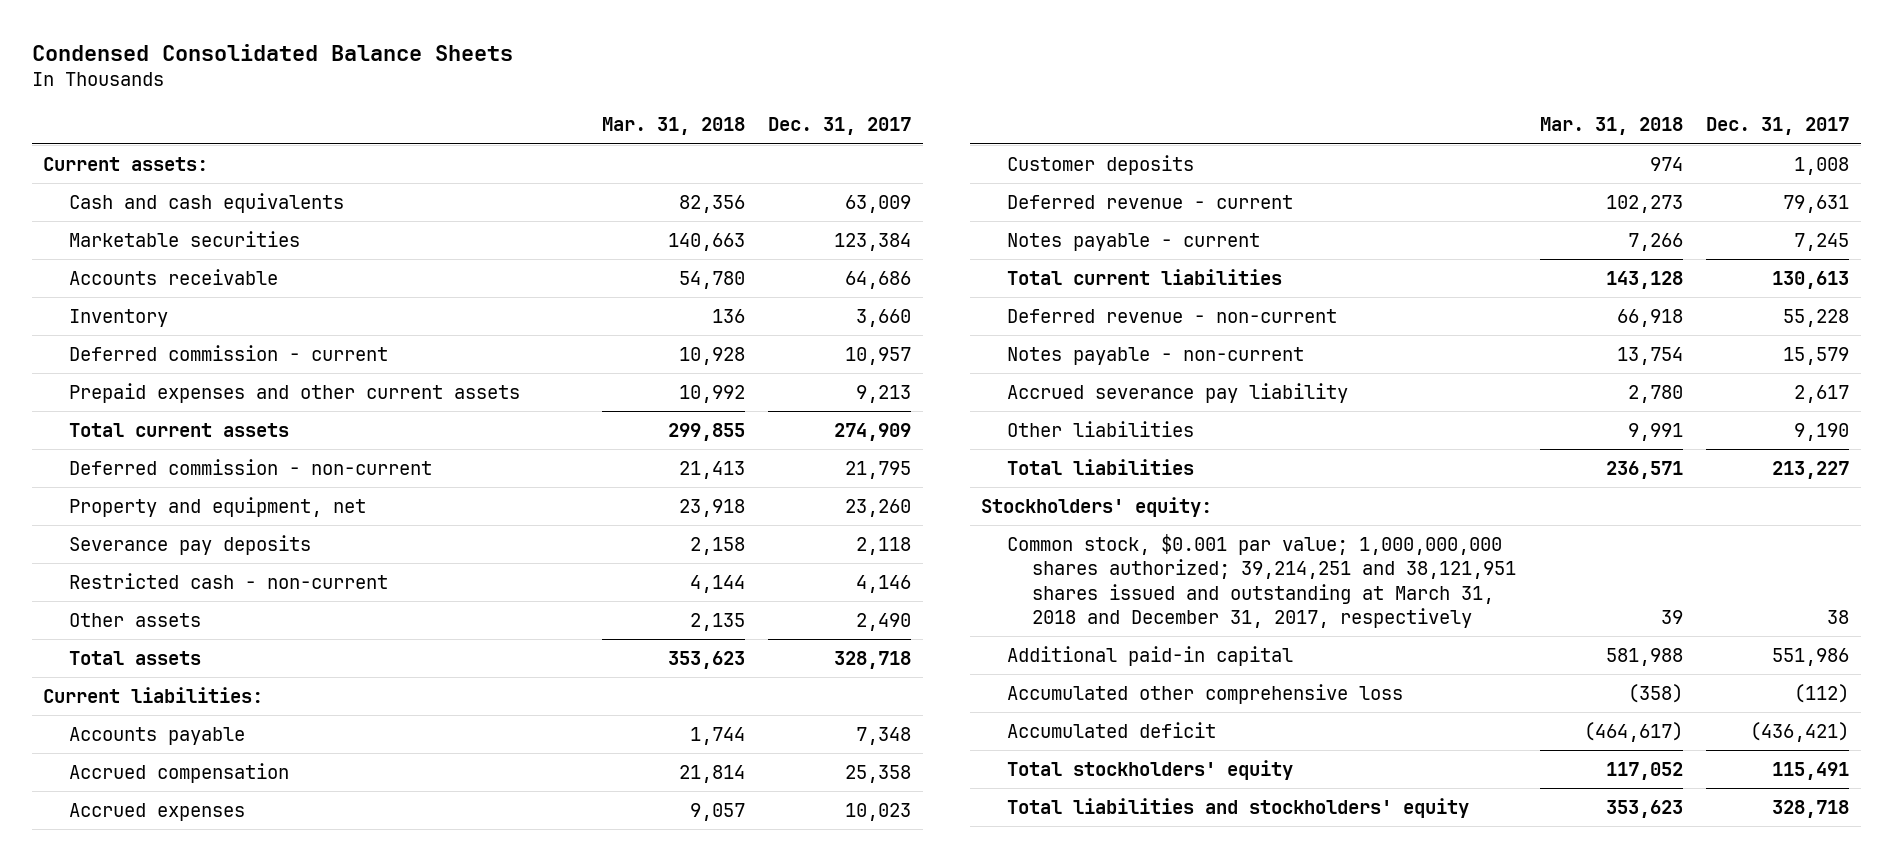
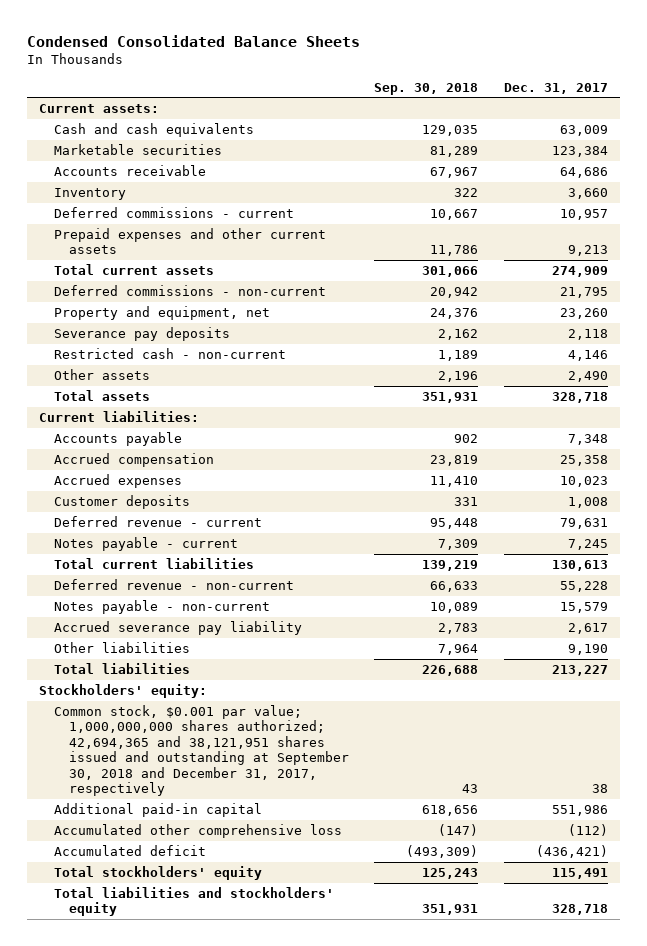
[601,117,745,136] Mar. 31, 2018 -> none
none -> [374,82,479,95] Sep. 30, 2018
[68,345,388,362] Deferred commission - current -> [54,207,295,219] Deferred commissions - current
[68,459,432,476] Deferred commission - non-current -> [54,285,327,297] Deferred commissions - non-current
[1006,534,1517,628] Common stock, $0.001 par value; 1,000,000,000 shares authorized; 39,214,251 and 38,121,951 shares issued and outstanding at March 31, 2018 and December 31, 2017, respectively -> [54,705,350,796] Common stock, $0.001 par value; 1,000,000,000 shares authorized; 42,694,365 and 38,121,951 shares issued and outstanding at September 30, 2018 and December 31, 2017, respectively

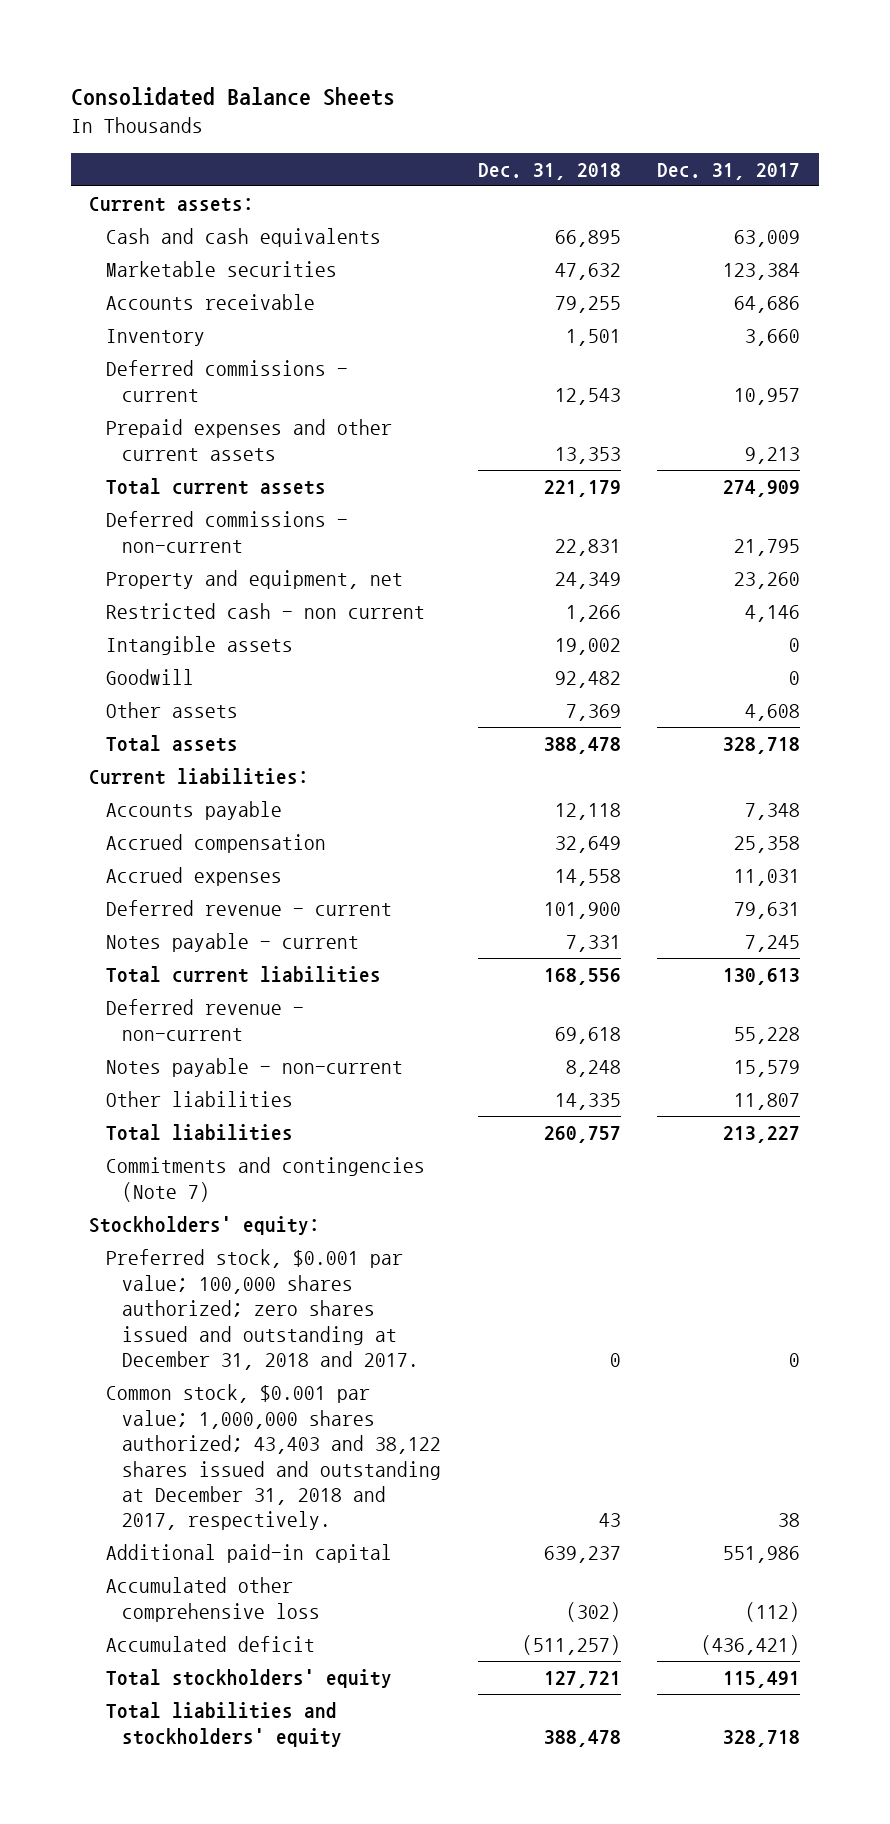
[26,34,360,47] Condensed Consolidated Balance Sheets -> [71,86,396,106] Consolidated Balance Sheets
[374,82,479,95] Sep. 30, 2018 -> none
none -> [477,162,621,180] Dec. 31, 2018
[54,327,231,342] Severance pay deposits -> none
[54,348,287,360] Restricted cash - non-current -> [105,603,425,620] Restricted cash - non current
none -> [105,636,293,656] Intangible assets
none -> [105,669,194,686] Goodwill
[567,371,608,383] 2,490 -> [745,704,801,722] 4,608
[54,495,191,510] Customer deposits -> none
[559,476,608,488] 10,023 -> [734,869,801,887] 11,031
[54,621,303,636] Accrued severance pay liability -> none
[567,644,608,656] 9,190 -> [734,1093,801,1111] 11,807
none -> [105,1157,425,1202] Commitments and contingencies (Note 7)
none -> [105,1249,420,1371] Preferred stock, $0.001 par value; 100,000 shares authorized; zero shares issued and outstanding at December 31, 2018 and 2017.
[54,705,350,796] Common stock, $0.001 par value; 1,000,000,000 shares authorized; 42,694,365 and 38,121,951 shares issued and outstanding at September 30, 2018 and December 31, 2017, respectively -> [105,1384,442,1531] Common stock, $0.001 par value; 1,000,000 shares authorized; 43,403 and 38,122 shares issued and outstanding at December 31, 2018 and 2017, respectively.

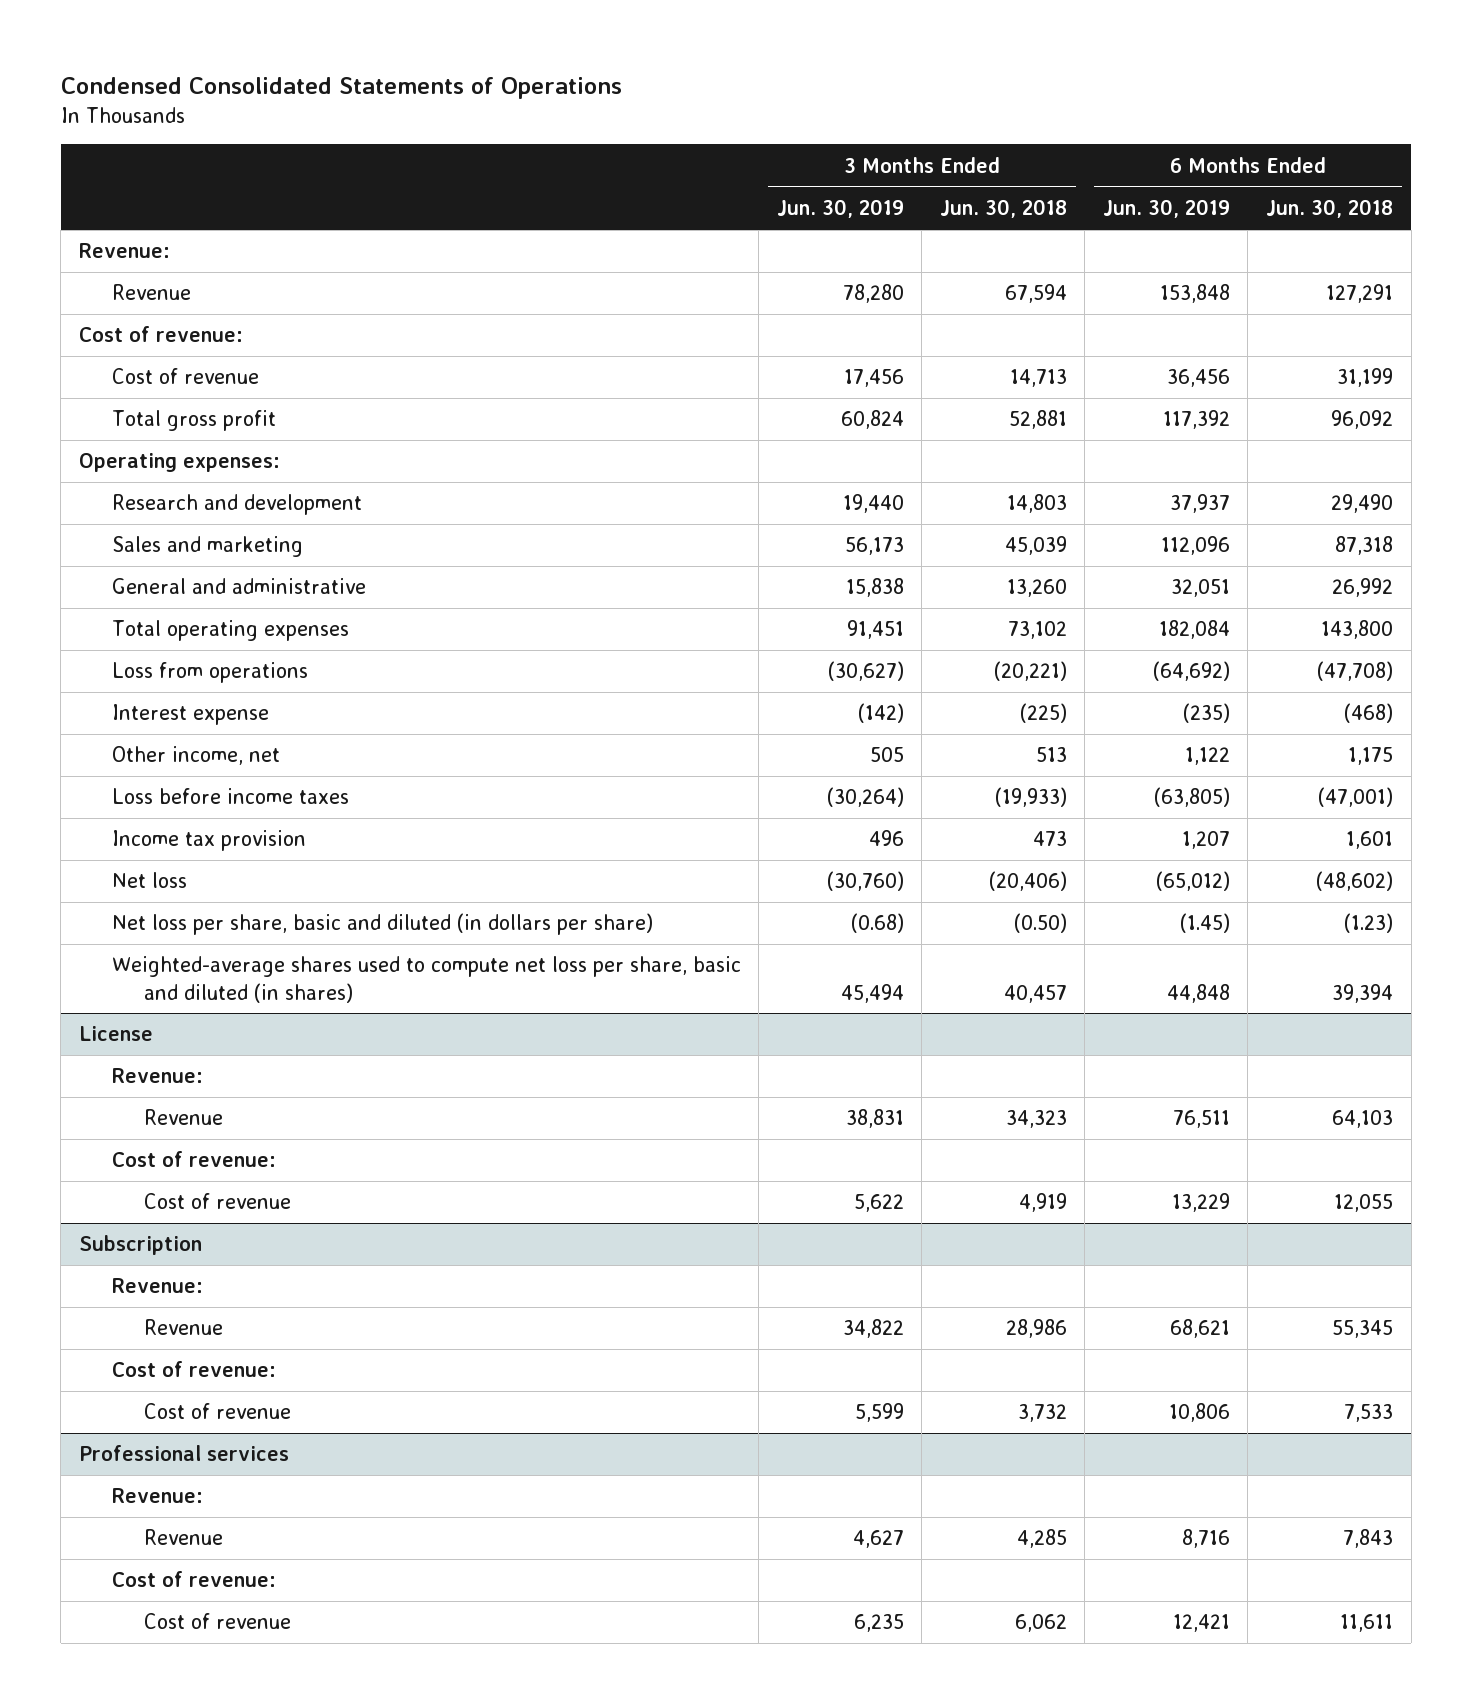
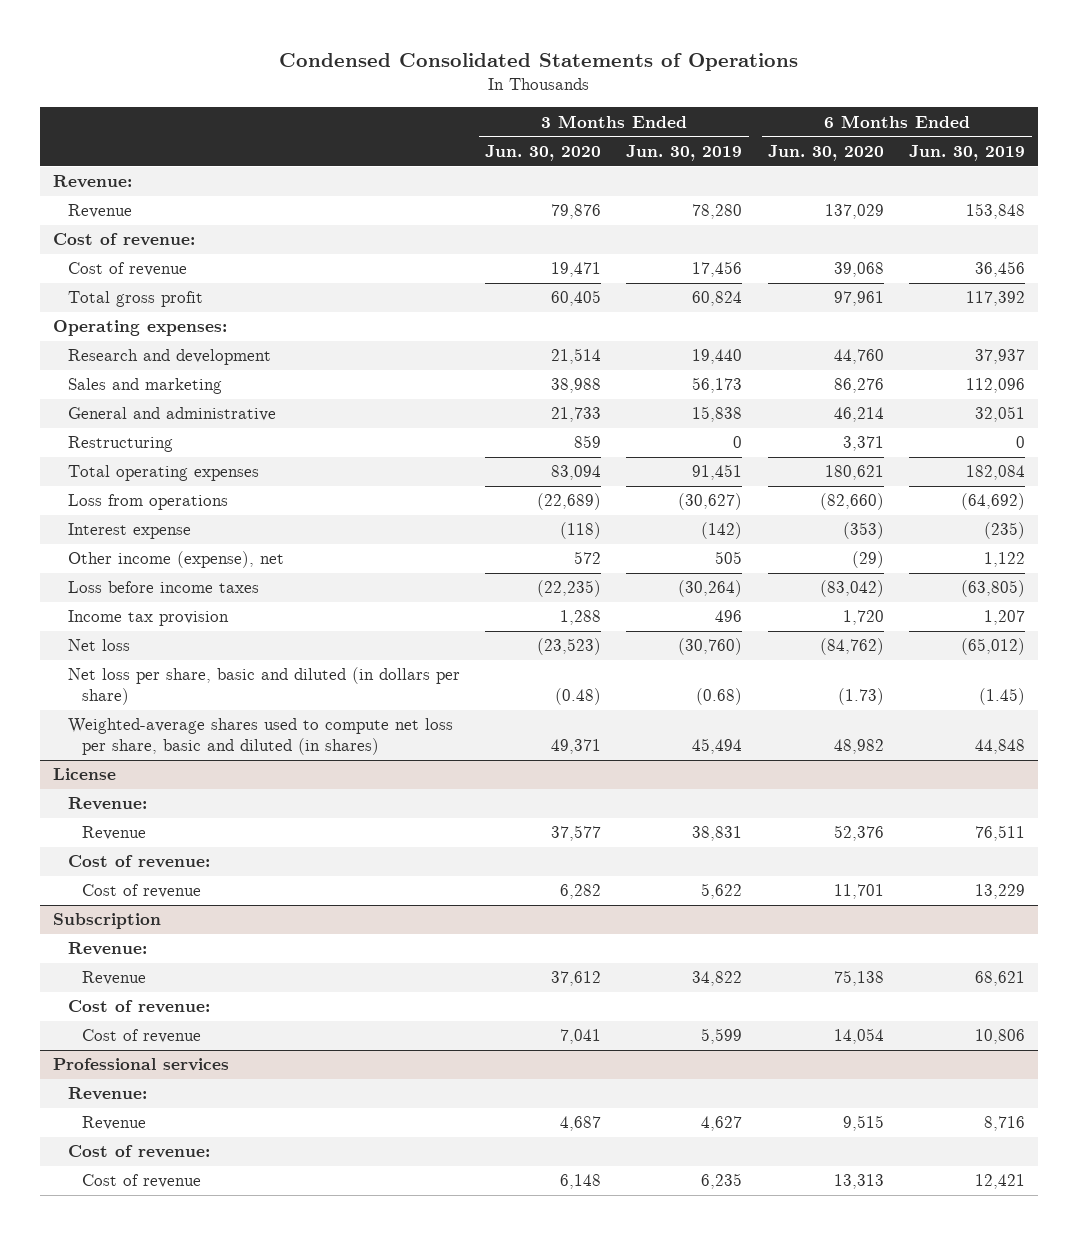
[939,199,1067,219] Jun. 30, 2018 -> none
[1265,199,1393,219] Jun. 30, 2018 -> none
none -> [484,144,601,161] Jun. 30, 2020
none -> [767,144,884,161] Jun. 30, 2020
none -> [67,436,173,453] Restructuring
[111,746,280,766] Other income, net -> [67,551,284,569] Other income (expense), net

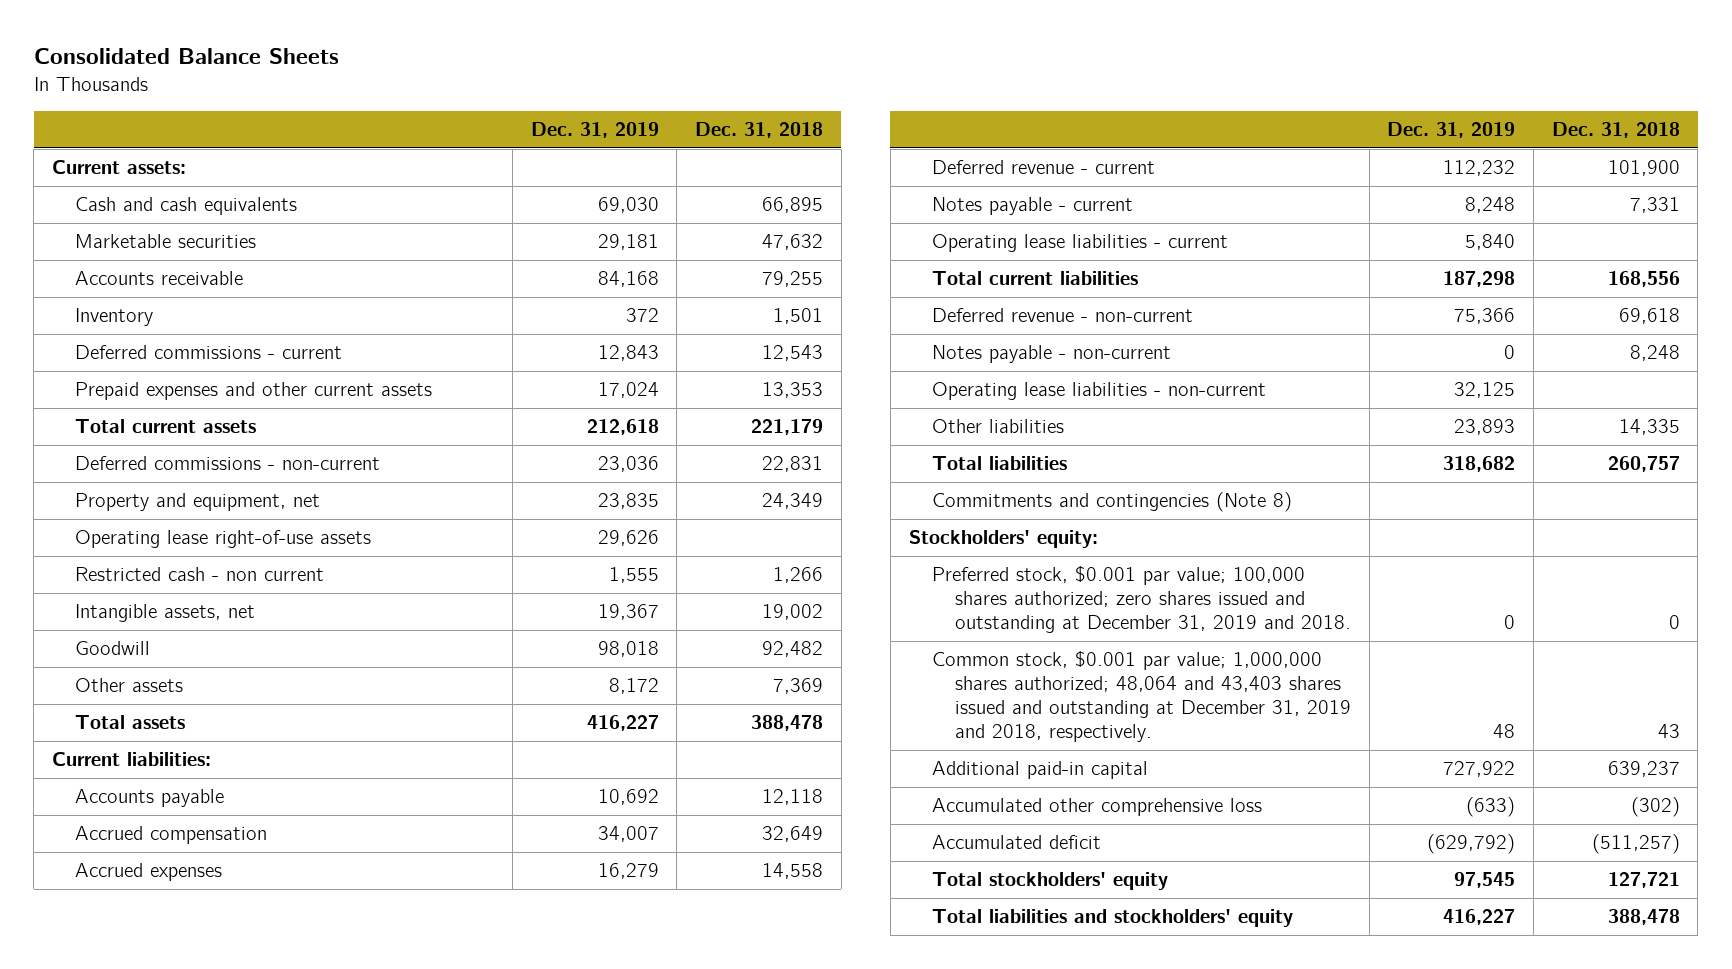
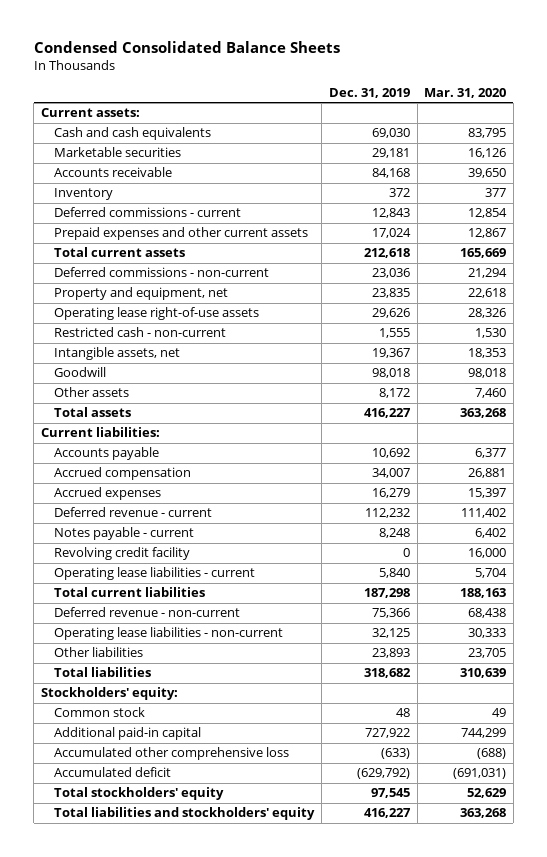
[33,48,339,65] Consolidated Balance Sheets -> [33,41,340,54] Condensed Consolidated Balance Sheets
[695,122,824,139] Dec. 31, 2018 -> none
none -> [424,87,507,98] Mar. 31, 2020
[75,567,325,582] Restricted cash - non current -> [54,327,227,338] Restricted cash - non-current
none -> [54,547,191,561] Revolving credit facility
[931,345,1171,364] Notes payable - non-current -> none
[931,492,1292,513] Commitments and contingencies (Note 8) -> none
[931,566,1352,633] Preferred stock, $0.001 par value; 100,000 shares authorized; zero shares issued and outstanding at December 31, 2019 and 2018. -> none
[931,651,1352,742] Common stock, $0.001 par value; 1,000,000 shares authorized; 48,064 and 43,403 shares issued and outstanding at December 31, 2019 and 2018, respectively. -> [54,707,146,718] Common stock

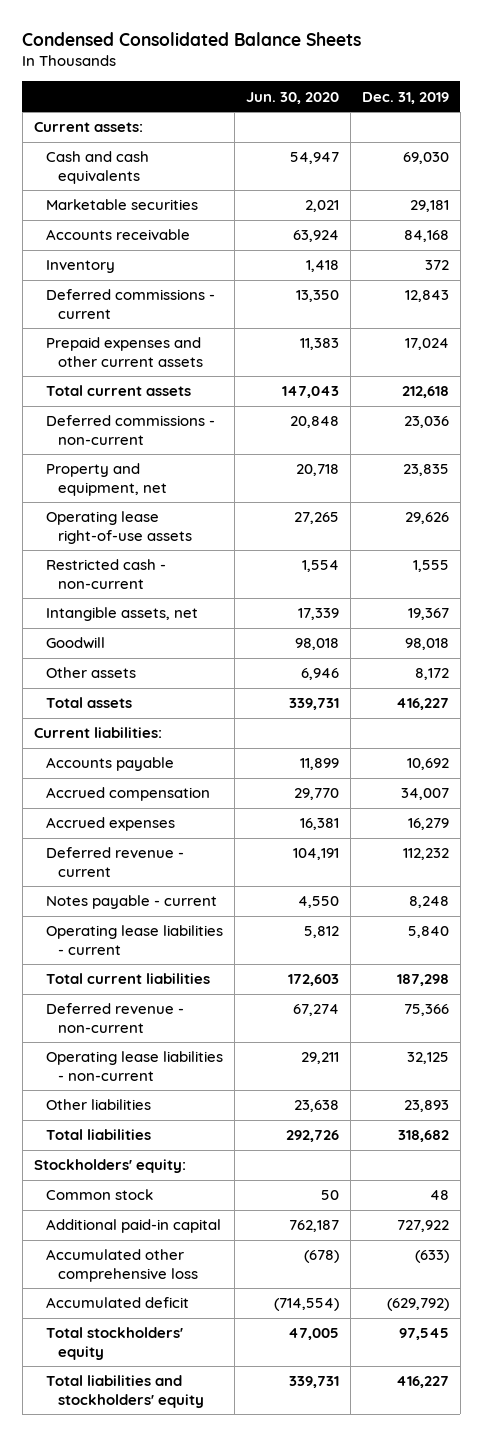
[424,87,507,98] Mar. 31, 2020 -> none
none -> [245,91,339,104] Jun. 30, 2020
[54,547,191,561] Revolving credit facility -> none

